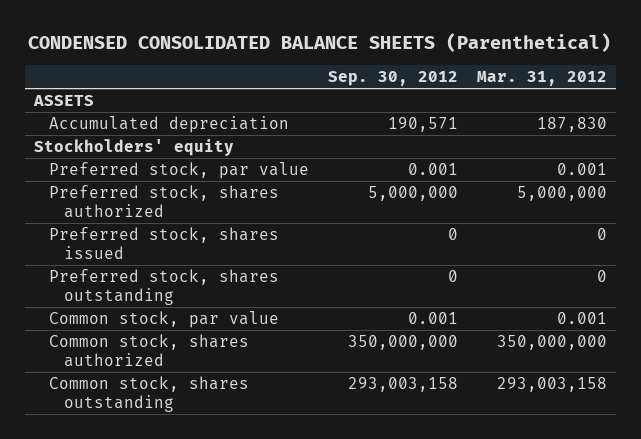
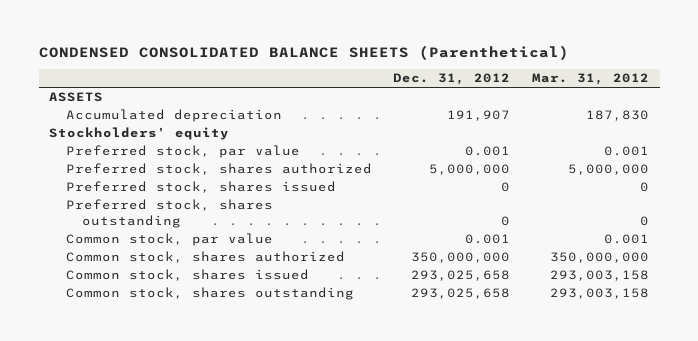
[327,71,458,87] Sep. 30, 2012 -> none
none -> [393,73,511,86] Dec. 31, 2012
none -> [65,269,309,282] Common stock, shares issued

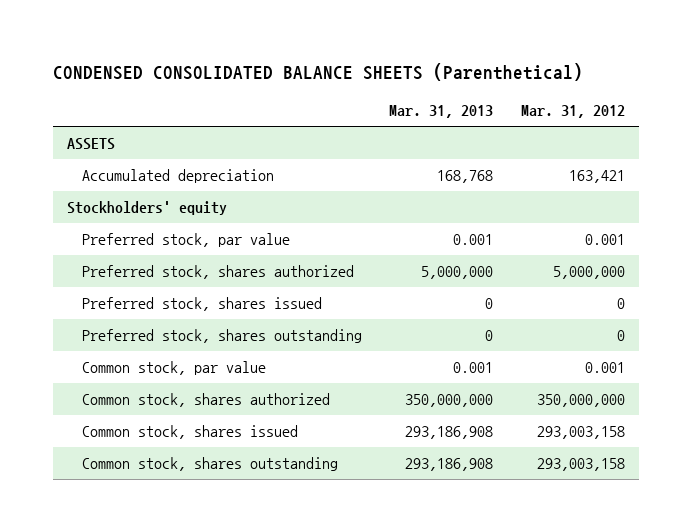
[393,73,511,86] Dec. 31, 2012 -> none
none -> [389,105,494,119] Mar. 31, 2013
[585,110,649,122] 187,830 -> [568,170,625,184] 163,421

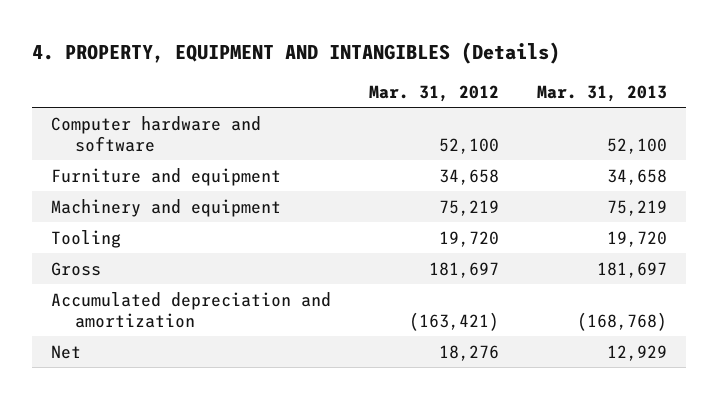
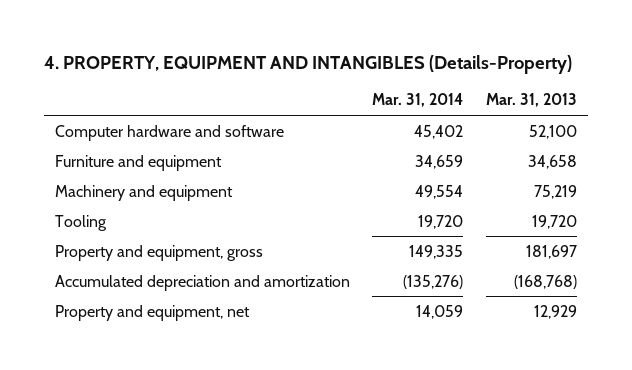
[32,42,561,65] 4. PROPERTY, EQUIPMENT AND INTANGIBLES (Details) -> [43,54,572,74] 4. PROPERTY, EQUIPMENT AND INTANGIBLES (Details-Property)
[369,84,500,102] Mar. 31, 2012 -> none
none -> [372,93,464,108] Mar. 31, 2014
[51,261,102,276] Gross -> [55,244,264,261] Property and equipment, gross
[51,344,82,359] Net -> [55,304,251,321] Property and equipment, net

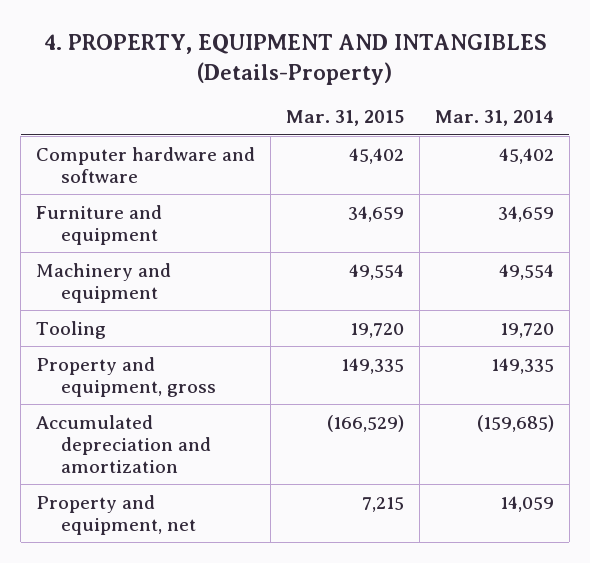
[485,93,577,108] Mar. 31, 2013 -> none
none -> [286,110,405,127] Mar. 31, 2015
[403,274,464,289] (135,276) -> [476,414,554,432] (159,685)

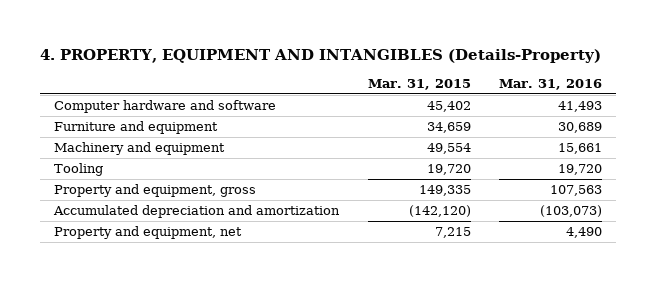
[434,110,554,127] Mar. 31, 2014 -> none
none -> [499,79,603,91] Mar. 31, 2016
[327,414,405,432] (166,529) -> [408,205,471,218] (142,120)

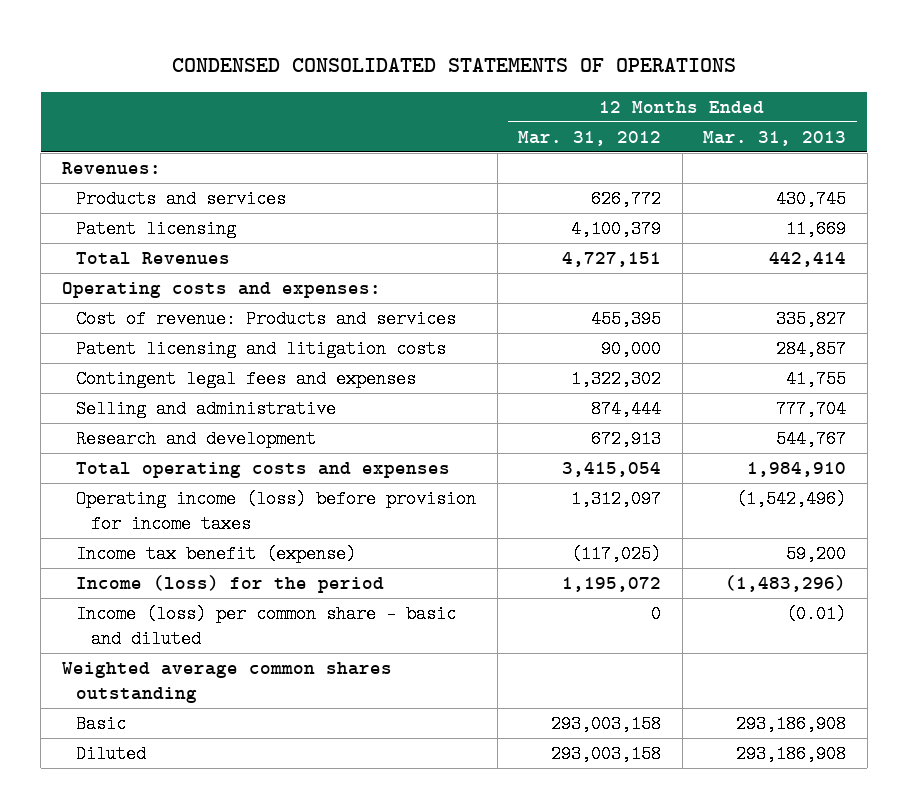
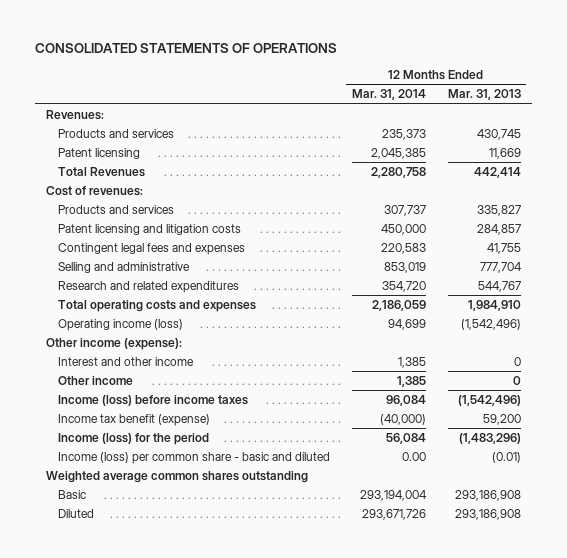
[172,57,737,72] CONDENSED CONSOLIDATED STATEMENTS OF OPERATIONS -> [34,43,337,54] CONSOLIDATED STATEMENTS OF OPERATIONS
[518,130,662,146] Mar. 31, 2012 -> none
none -> [351,89,426,101] Mar. 31, 2014
[61,282,381,299] Operating costs and expenses: -> none
none -> [45,186,143,197] Cost of revenues:
[76,310,457,329] Cost of revenue: Products and services -> [57,205,174,215] Products and services
[76,430,317,449] Research and development -> [57,281,239,294] Research and related expenditures
[76,490,477,533] Operating income (loss) before provision for income taxes -> [57,319,183,332] Operating income (loss)
none -> [45,338,182,351] Other income (expense):
none -> [57,357,194,367] Interest and other income
none -> [57,376,133,386] Other income
none -> [57,395,248,407] Income (loss) before income taxes

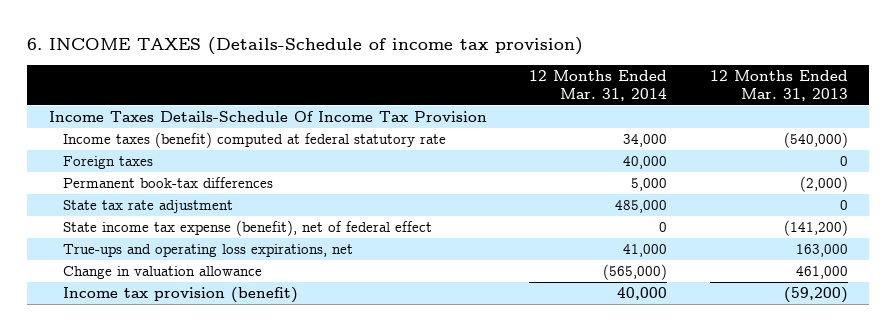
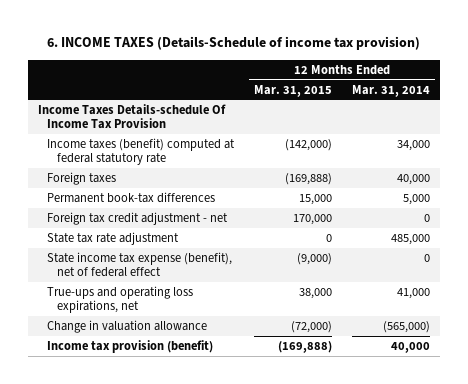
[709,69,848,101] 12 Months Ended Mar. 31, 2013 -> none
none -> [254,84,333,97] Mar. 31, 2015
[48,110,487,122] Income Taxes Details-Schedule Of Income Tax Provision -> [38,104,227,130] Income Taxes Details-schedule Of Income Tax Provision
none -> [47,212,229,226] Foreign tax credit adjustment - net

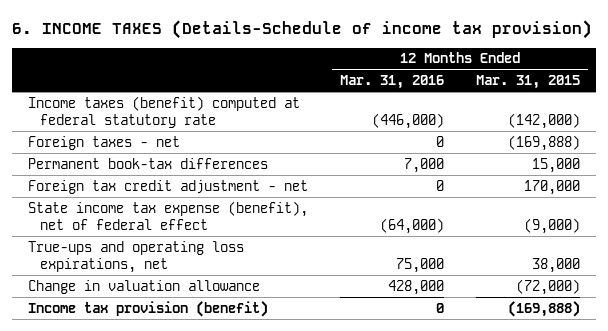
[352,84,431,97] Mar. 31, 2014 -> none
none -> [340,75,445,90] Mar. 31, 2016
[38,104,227,130] Income Taxes Details-schedule Of Income Tax Provision -> none
[47,172,117,186] Foreign taxes -> [27,135,180,150] Foreign taxes - net
[47,232,180,246] State tax rate adjustment -> none

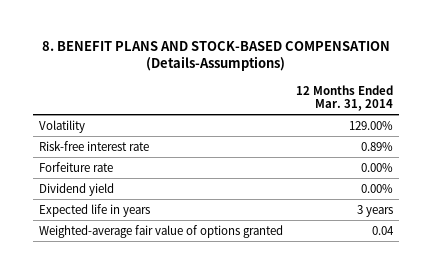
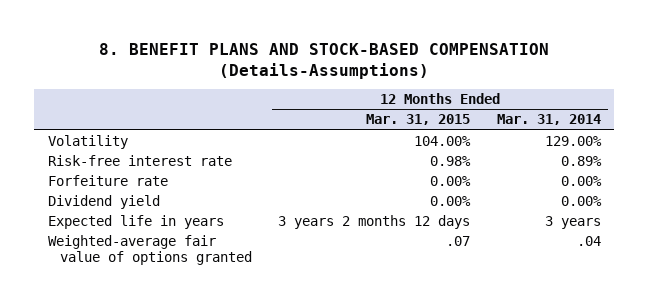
none -> [366,114,471,126] Mar. 31, 2015
[371,225,394,235] 0.04 -> [577,236,602,247] .04

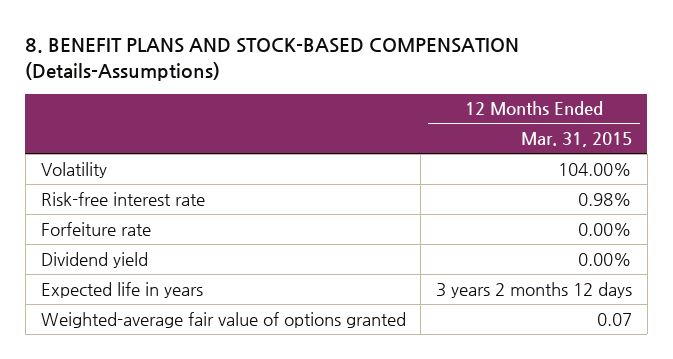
[497,114,602,126] Mar. 31, 2014 -> none
[446,236,471,247] .07 -> [597,312,633,326] 0.07

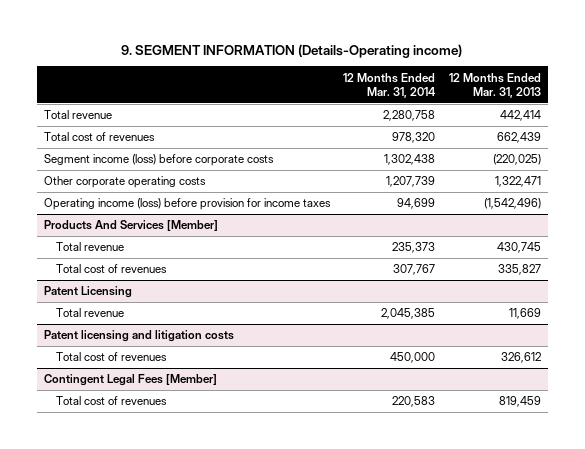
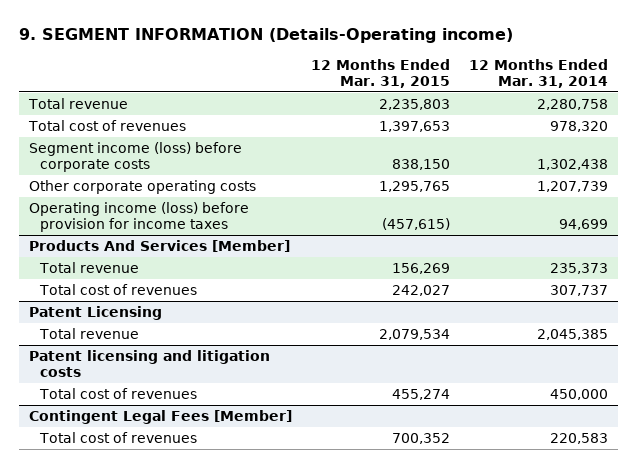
[449,72,542,98] 12 Months Ended Mar. 31, 2013 -> none
none -> [310,58,450,88] 12 Months Ended Mar. 31, 2015
[393,264,436,276] 307,767 -> [549,284,608,296] 307,737

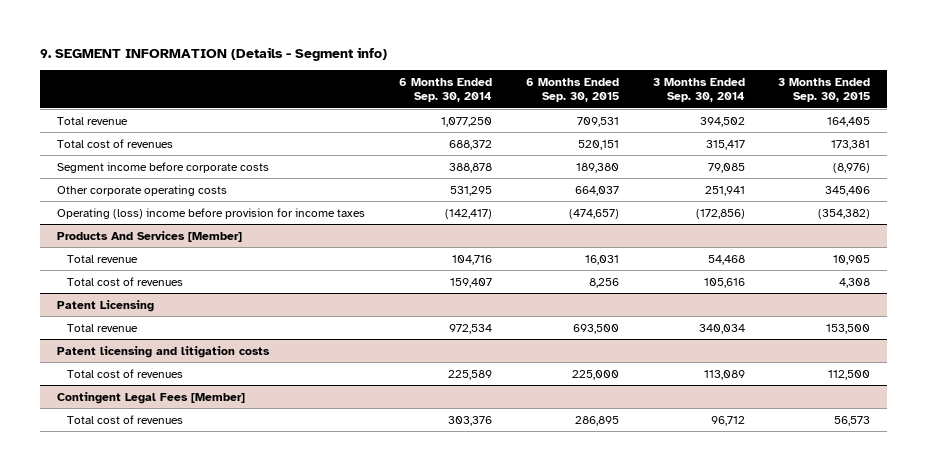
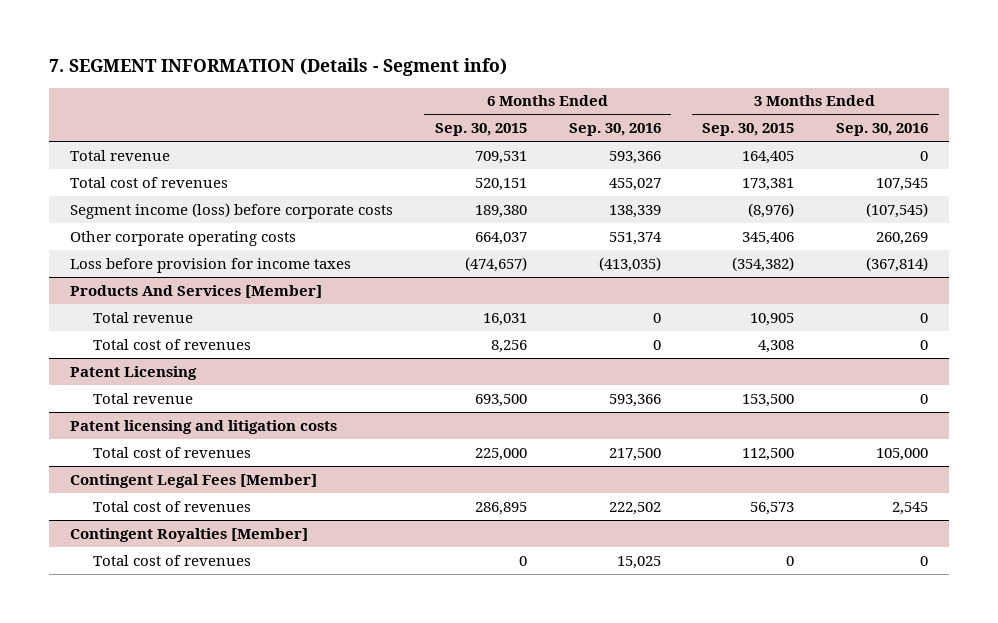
[39,47,387,62] 9. SEGMENT INFORMATION (Details - Segment info) -> [49,58,508,77] 7. SEGMENT INFORMATION (Details - Segment info)
[398,77,492,103] 6 Months Ended Sep. 30, 2014 -> none
[652,77,745,103] 3 Months Ended Sep. 30, 2014 -> none
none -> [568,123,661,137] Sep. 30, 2016
none -> [836,123,929,137] Sep. 30, 2016
[56,161,269,173] Segment income before corporate costs -> [69,202,393,219] Segment income (loss) before corporate costs
[56,207,365,219] Operating (loss) income before provision for income taxes -> [69,257,351,273] Loss before provision for income taxes
none -> [69,527,308,542] Contingent Royalties [Member]
none -> [93,554,252,566] Total cost of revenues

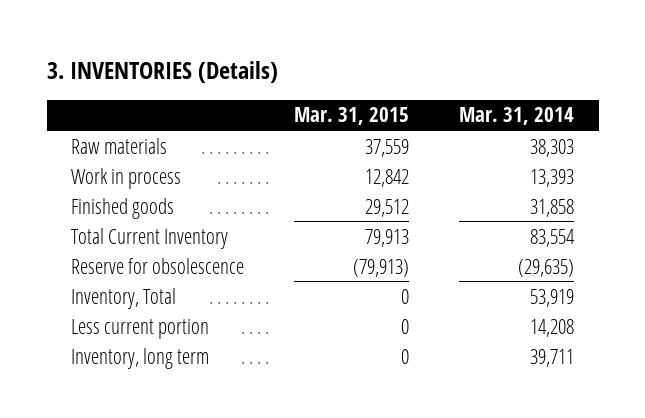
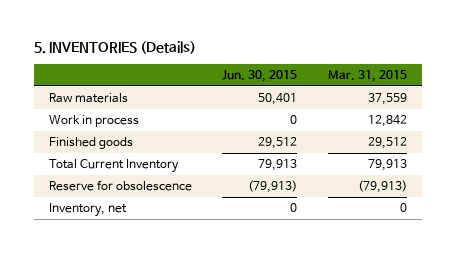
[46,60,278,83] 3. INVENTORIES (Details) -> [33,40,196,54] 5. INVENTORIES (Details)
[458,107,574,126] Mar. 31, 2014 -> none
none -> [222,69,298,82] Jun. 30, 2015
[71,287,177,309] Inventory, Total -> none
[71,347,210,369] Inventory, long term -> none
[71,318,210,339] Less current portion -> [48,203,127,218] Inventory, net

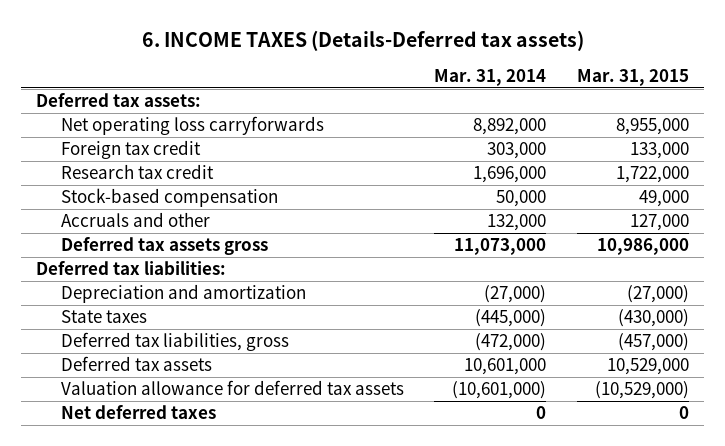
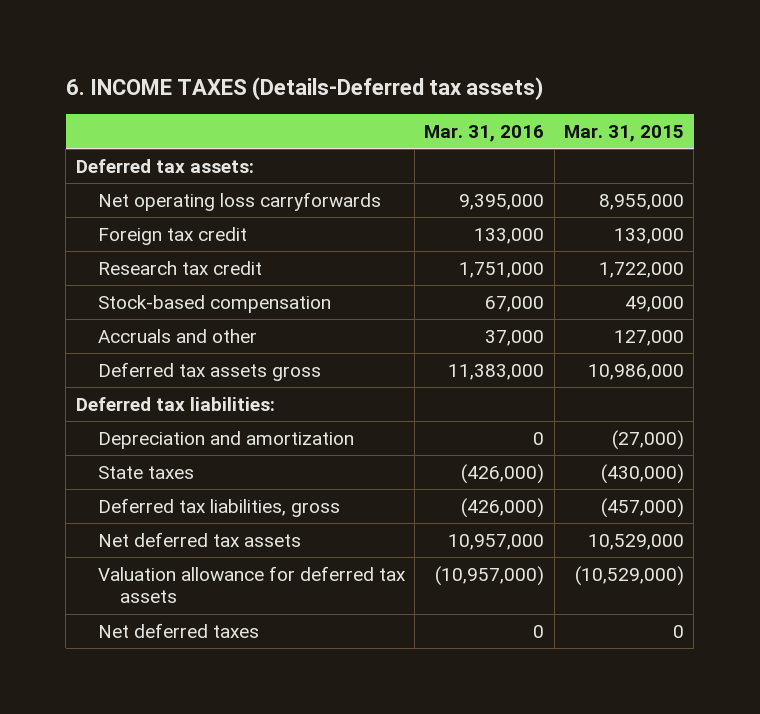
[434,68,547,86] Mar. 31, 2014 -> none
none -> [424,125,545,143] Mar. 31, 2016
[60,356,212,372] Deferred tax assets -> [97,531,301,547] Net deferred tax assets

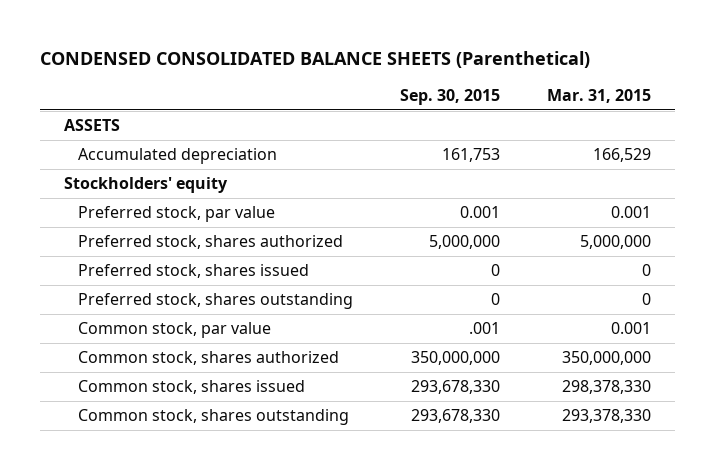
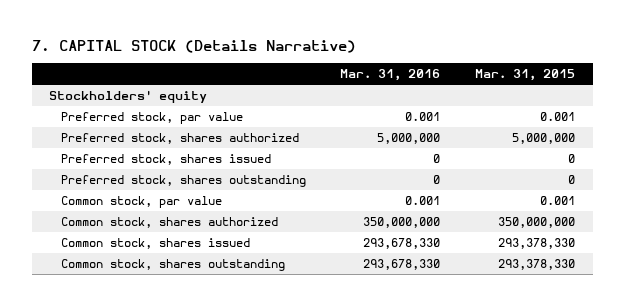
[40,50,591,68] CONDENSED CONSOLIDATED BALANCE SHEETS (Parenthetical) -> [31,39,356,53] 7. CAPITAL STOCK (Details Narrative)
[400,89,501,106] Sep. 30, 2015 -> none
none -> [340,69,441,82] Mar. 31, 2016
[63,119,120,132] ASSETS -> none
[77,148,277,165] Accumulated depreciation -> none
[562,380,652,395] 298,378,330 -> [498,238,576,250] 293,378,330

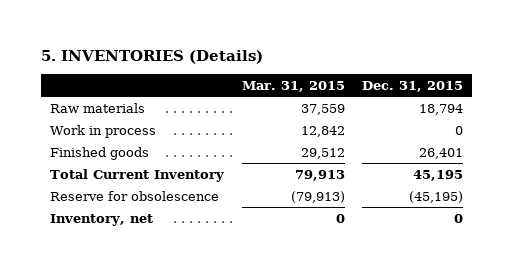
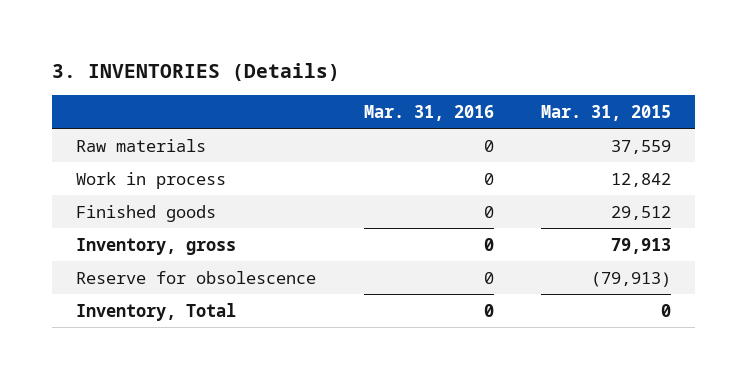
[41,50,264,65] 5. INVENTORIES (Details) -> [52,63,341,82] 3. INVENTORIES (Details)
[362,80,464,92] Dec. 31, 2015 -> none
none -> [363,104,494,121] Mar. 31, 2016
[49,168,224,182] Total Current Inventory -> [75,237,236,255] Inventory, gross
[49,213,153,226] Inventory, net -> [75,302,236,321] Inventory, Total

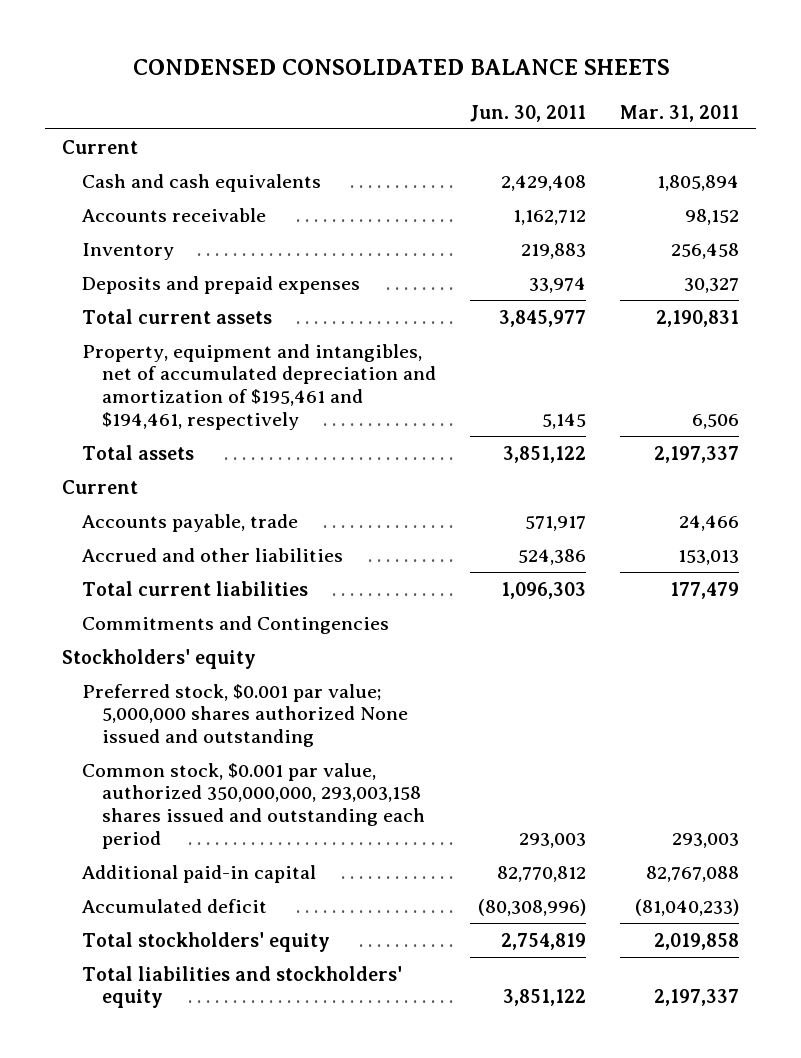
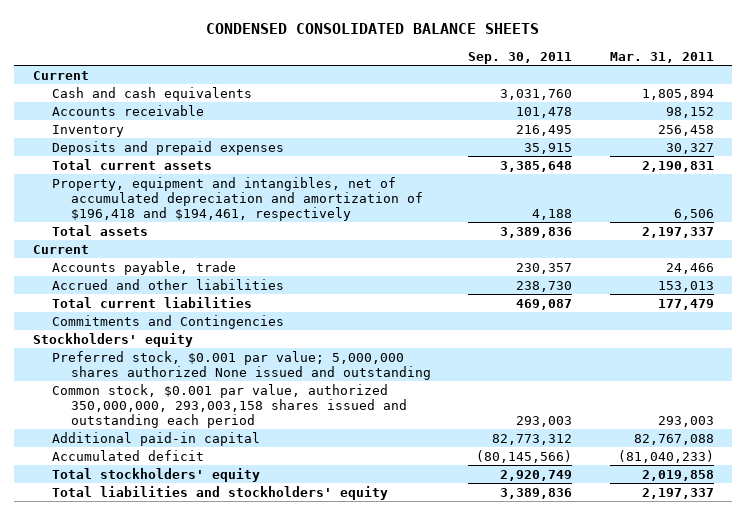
[470,104,587,122] Jun. 30, 2011 -> none
none -> [468,51,573,64] Sep. 30, 2011
[81,343,436,431] Property, equipment and intangibles, net of accumulated depreciation and amortization of $195,461 and $194,461, respectively -> [52,176,424,221] Property, equipment and intangibles, net of accumulated depreciation and amortization of $196,418 and $194,461, respectively

